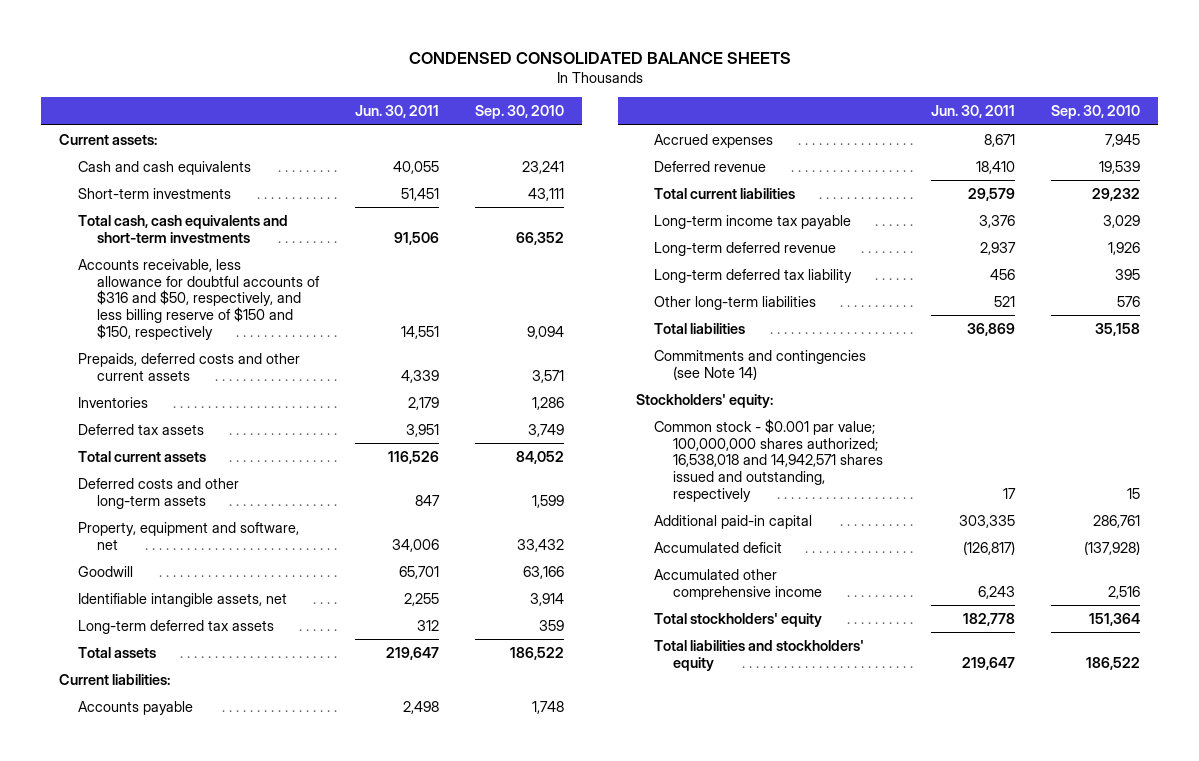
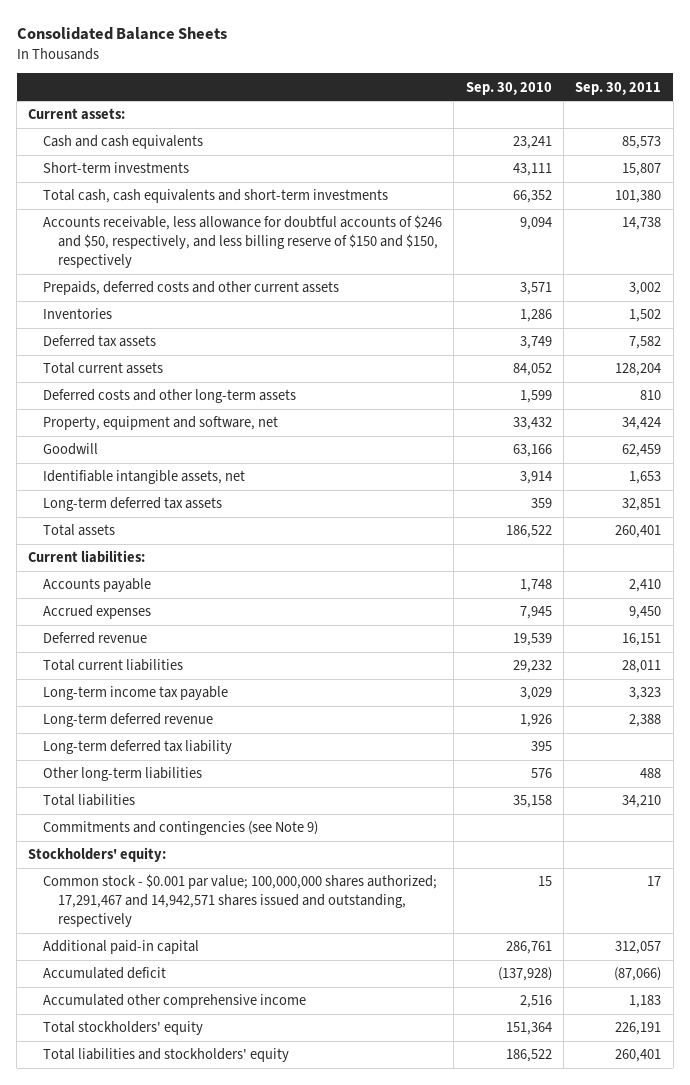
[408,51,791,64] CONDENSED CONSOLIDATED BALANCE SHEETS -> [16,27,227,41] Consolidated Balance Sheets
[354,105,439,119] Jun. 30, 2011 -> none
none -> [575,81,662,95] Sep. 30, 2011
[78,258,320,340] Accounts receivable, less allowance for doubtful accounts of $316 and $50, respectively, and less billing reserve of $150 and $150, respectively -> [43,215,443,268] Accounts receivable, less allowance for doubtful accounts of $246 and $50, respectively, and less billing reserve of $150 and $150, respectively
[654,349,867,380] Commitments and contingencies (see Note 14) -> [43,821,319,836] Commitments and contingencies (see Note 9)
[654,418,884,502] Common stock - $0.001 par value; 100,000,000 shares authorized; 16,538,018 and 14,942,571 shares issued and outstanding, respectively -> [43,874,438,927] Common stock - $0.001 par value; 100,000,000 shares authorized; 17,291,467 and 14,942,571 shares issued and outstanding, respectively

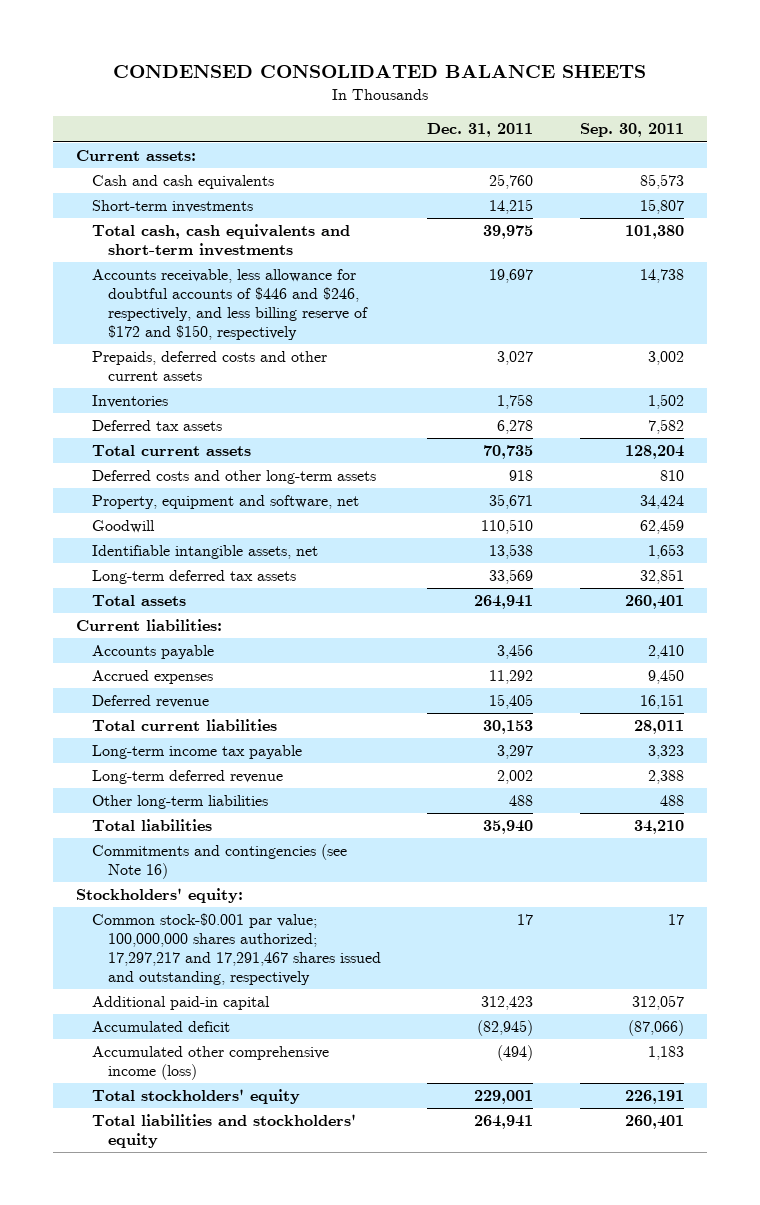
[16,27,227,41] Consolidated Balance Sheets -> [113,65,647,79] CONDENSED CONSOLIDATED BALANCE SHEETS
[465,81,552,95] Sep. 30, 2010 -> none
none -> [427,123,534,138] Dec. 31, 2011
[43,215,443,268] Accounts receivable, less allowance for doubtful accounts of $246 and $50, respectively, and less billing reserve of $150 and $150, respectively -> [92,269,369,340] Accounts receivable, less allowance for doubtful accounts of $446 and $246, respectively, and less billing reserve of $172 and $150, respectively
[43,740,233,755] Long-term deferred tax liability -> none
[43,821,319,836] Commitments and contingencies (see Note 9) -> [92,844,348,880] Commitments and contingencies (see Note 16)
[43,874,438,927] Common stock - $0.001 par value; 100,000,000 shares authorized; 17,291,467 and 14,942,571 shares issued and outstanding, respectively -> [92,913,382,985] Common stock-$0.001 par value; 100,000,000 shares authorized; 17,297,217 and 17,291,467 shares issued and outstanding, respectively
[43,994,307,1009] Accumulated other comprehensive income -> [92,1046,330,1081] Accumulated other comprehensive income (loss)

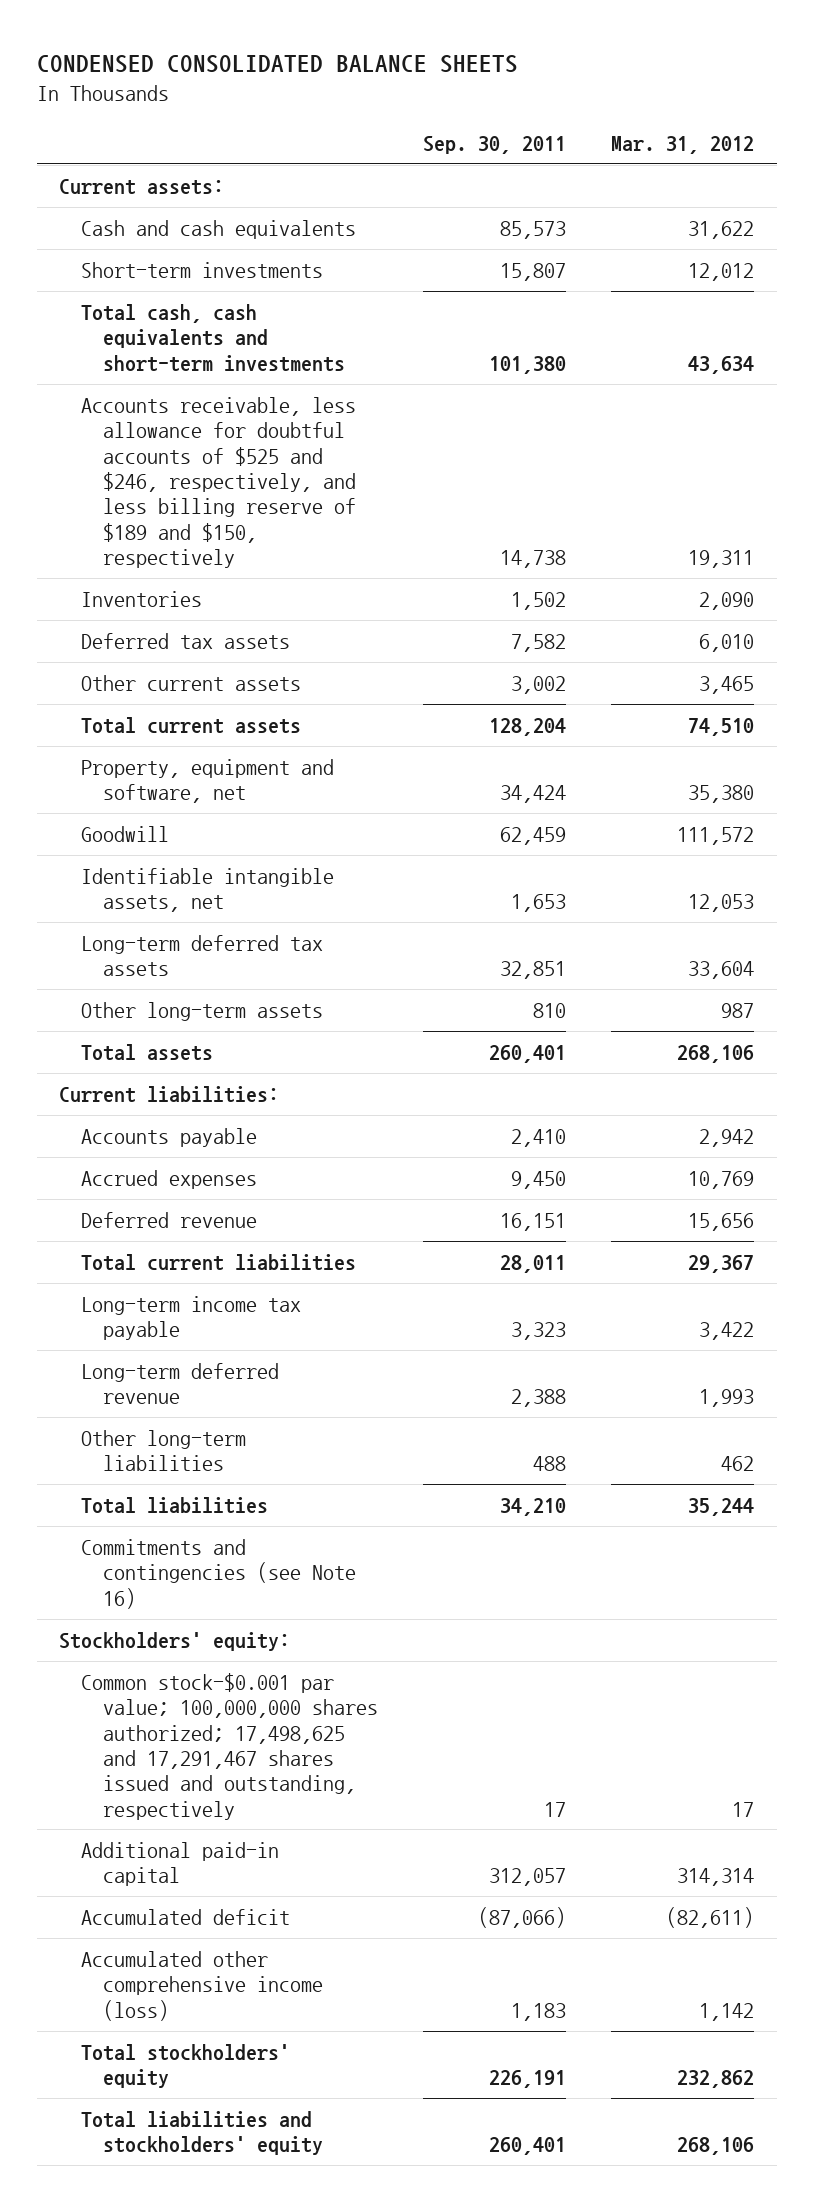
[427,123,534,138] Dec. 31, 2011 -> none
none -> [611,135,755,154] Mar. 31, 2012
[92,351,328,382] Prepaids, deferred costs and other current assets -> none
[92,269,369,340] Accounts receivable, less allowance for doubtful accounts of $446 and $246, respectively, and less billing reserve of $172 and $150, respectively -> [81,396,357,568] Accounts receivable, less allowance for doubtful accounts of $525 and $246, respectively, and less billing reserve of $189 and $150, respectively
none -> [81,674,302,691] Other current assets
[92,470,377,485] Deferred costs and other long-term assets -> none
none -> [81,1001,324,1021] Other long-term assets
[92,913,382,985] Common stock-$0.001 par value; 100,000,000 shares authorized; 17,297,217 and 17,291,467 shares issued and outstanding, respectively -> [81,1672,379,1820] Common stock-$0.001 par value; 100,000,000 shares authorized; 17,498,625 and 17,291,467 shares issued and outstanding, respectively

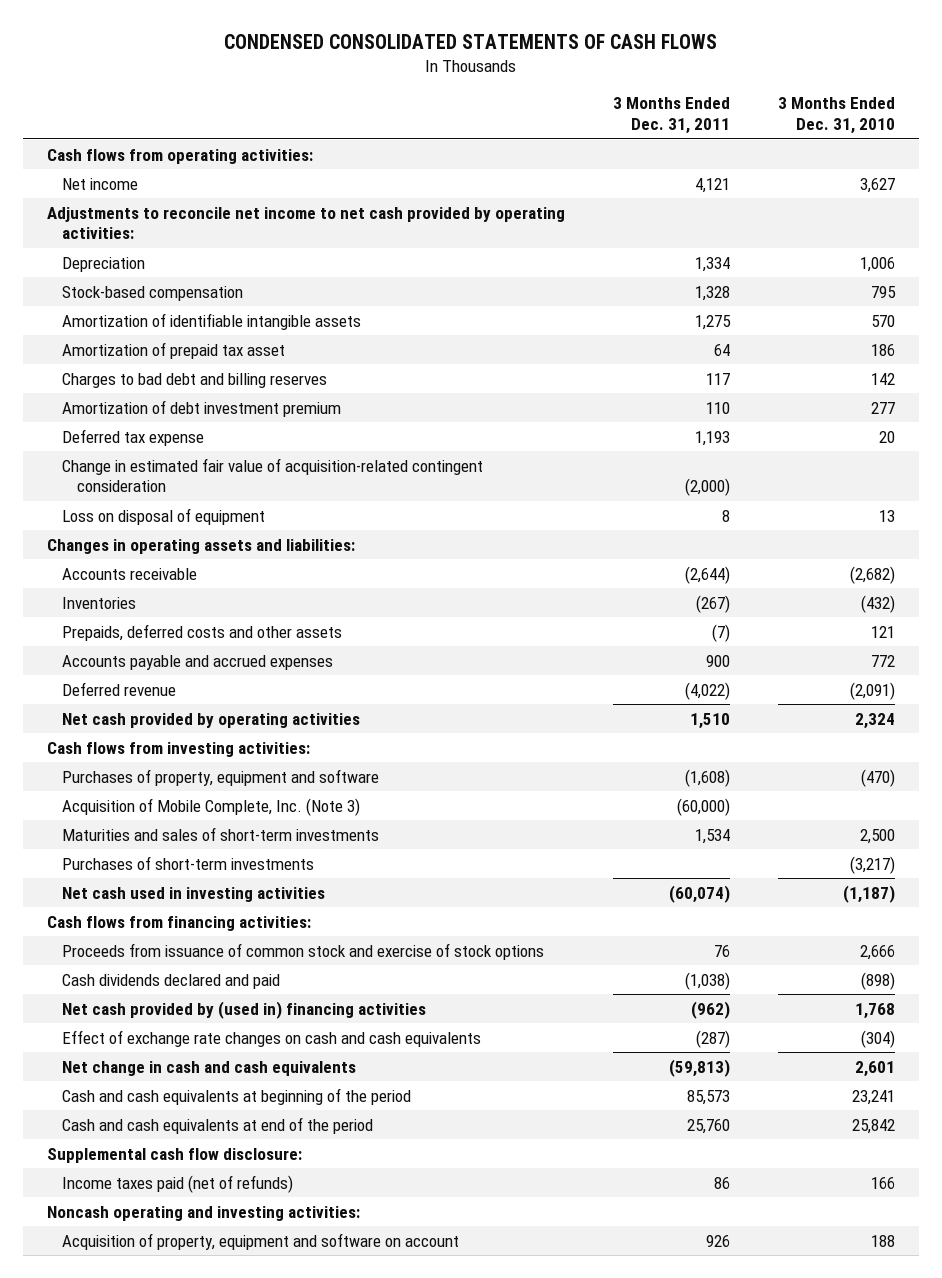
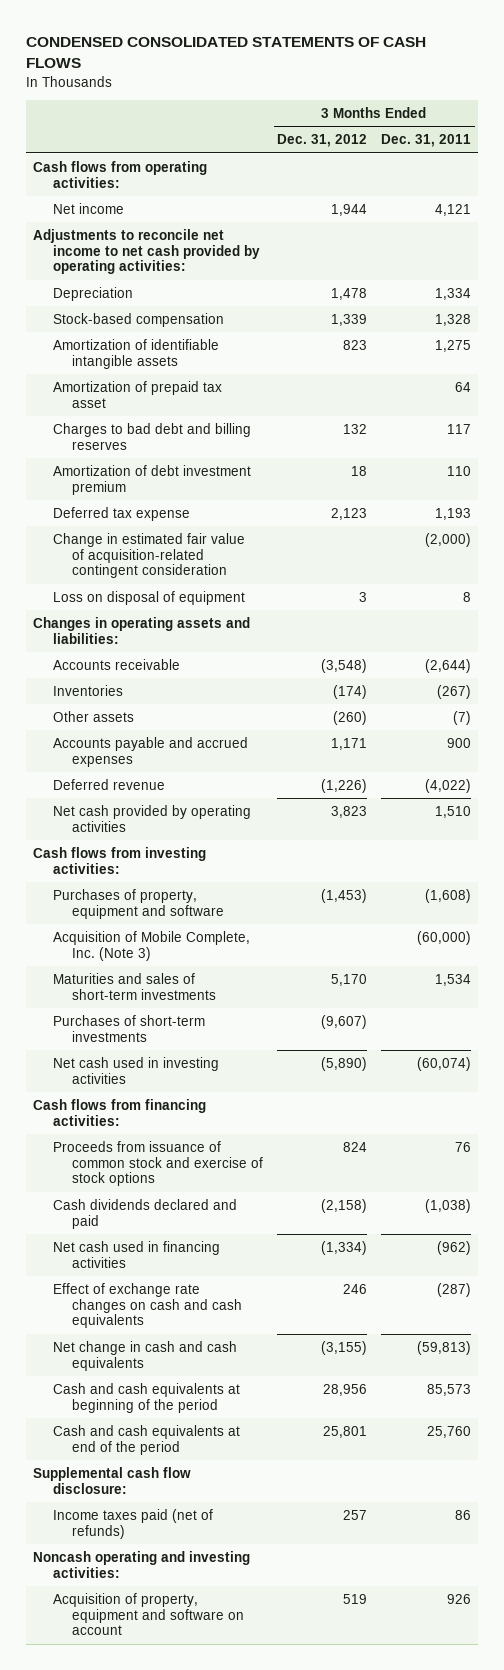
[778,97,896,134] 3 Months Ended Dec. 31, 2010 -> none
none -> [277,134,368,148] Dec. 31, 2012
[61,623,342,641] Prepaids, deferred costs and other assets -> [52,710,134,722] Other assets
[61,1000,426,1019] Net cash provided by (used in) financing activities -> [52,1240,220,1268] Net cash used in financing activities

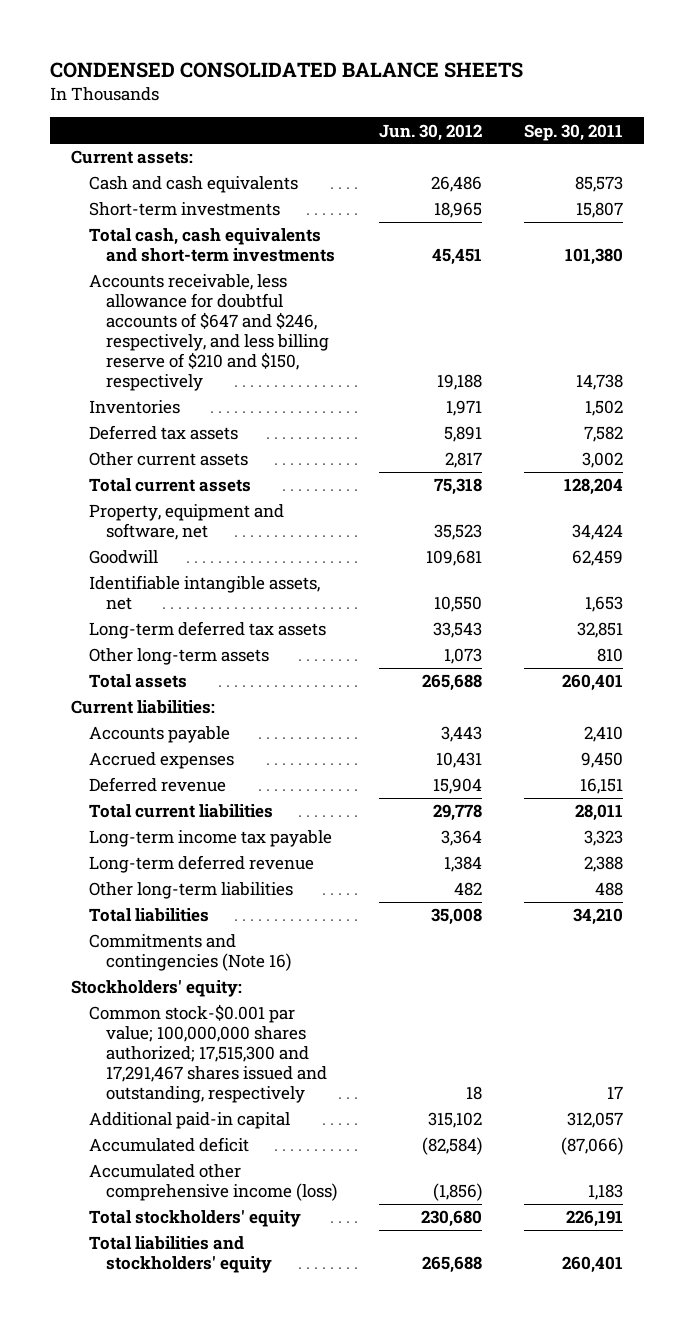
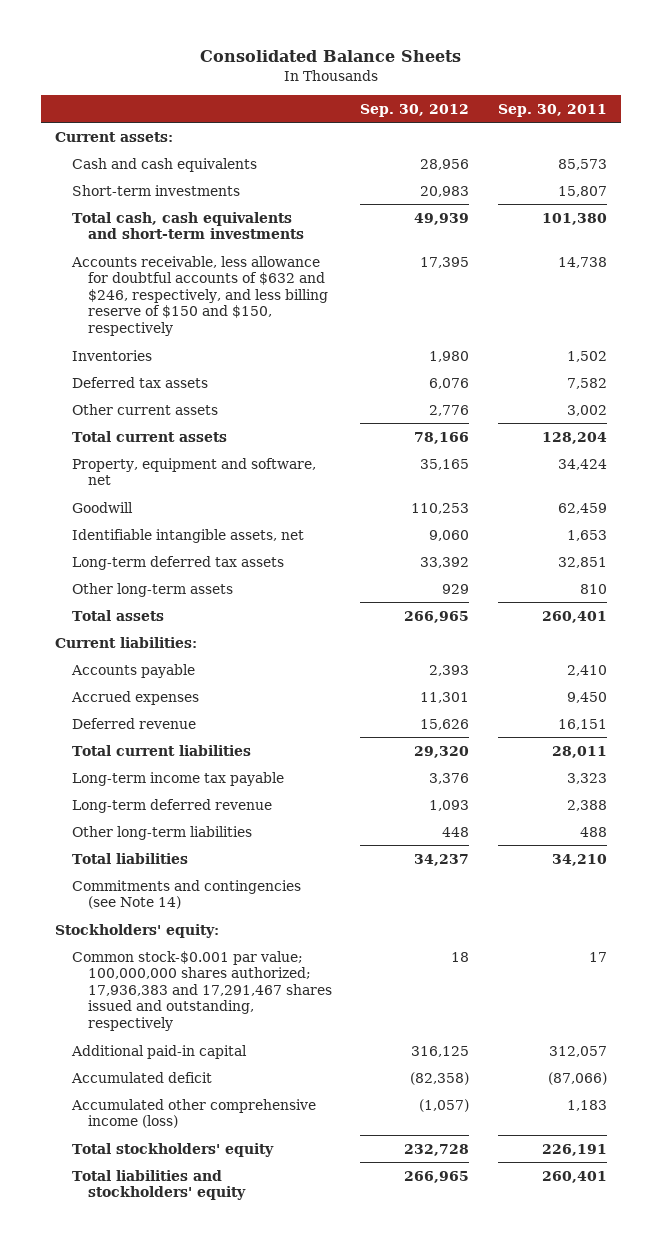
[50,61,524,78] CONDENSED CONSOLIDATED BALANCE SHEETS -> [200,50,462,63] Consolidated Balance Sheets
[379,123,483,141] Jun. 30, 2012 -> none
none -> [360,103,470,117] Sep. 30, 2012
[88,274,330,392] Accounts receivable, less allowance for doubtful accounts of $647 and $246, respectively, and less billing reserve of $210 and $150, respectively -> [70,255,328,337] Accounts receivable, less allowance for doubtful accounts of $632 and $246, respectively, and less billing reserve of $150 and $150, respectively
[88,934,292,972] Commitments and contingencies (Note 16) -> [71,879,301,910] Commitments and contingencies (see Note 14)
[88,1004,328,1104] Common stock-$0.001 par value; 100,000,000 shares authorized; 17,515,300 and 17,291,467 shares issued and outstanding, respectively -> [71,950,332,1032] Common stock-$0.001 par value; 100,000,000 shares authorized; 17,936,383 and 17,291,467 shares issued and outstanding, respectively

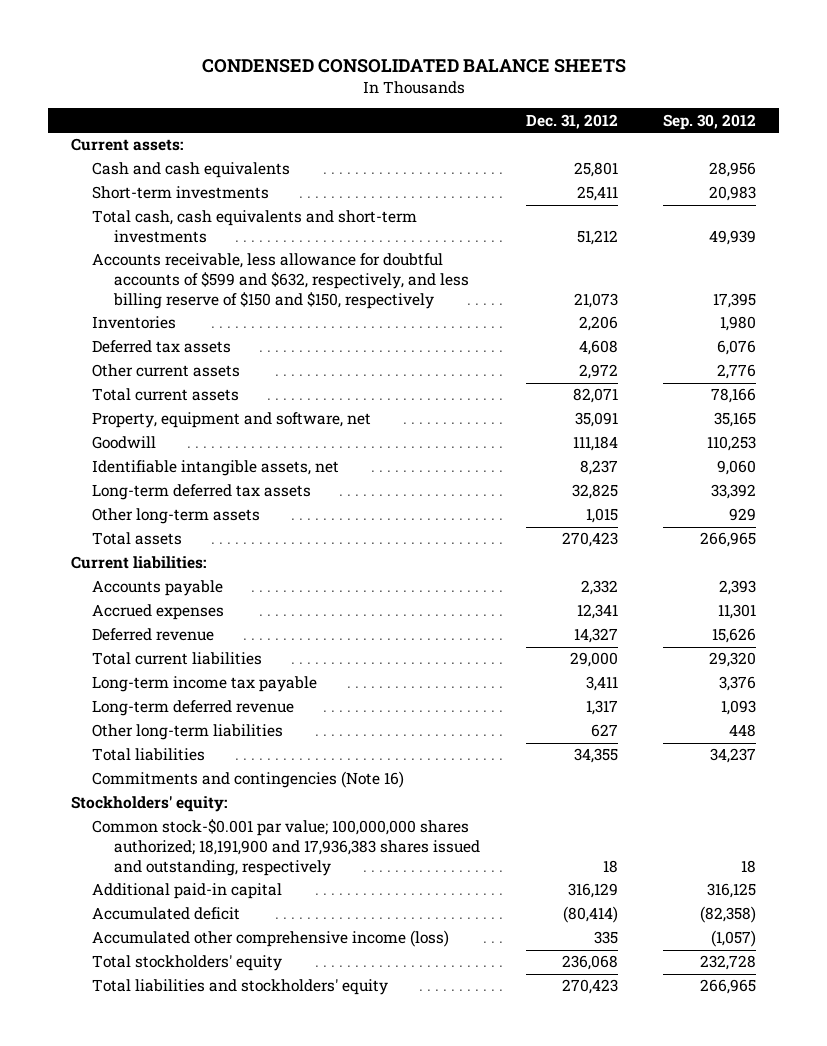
[200,50,462,63] Consolidated Balance Sheets -> [201,58,626,73] CONDENSED CONSOLIDATED BALANCE SHEETS
[498,103,608,117] Sep. 30, 2011 -> none
none -> [525,113,618,129] Dec. 31, 2012
[70,255,328,337] Accounts receivable, less allowance for doubtful accounts of $632 and $246, respectively, and less billing reserve of $150 and $150, respectively -> [92,253,469,309] Accounts receivable, less allowance for doubtful accounts of $599 and $632, respectively, and less billing reserve of $150 and $150, respectively
[71,879,301,910] Commitments and contingencies (see Note 14) -> [92,771,405,789] Commitments and contingencies (Note 16)
[71,950,332,1032] Common stock-$0.001 par value; 100,000,000 shares authorized; 17,936,383 and 17,291,467 shares issued and outstanding, respectively -> [92,819,480,876] Common stock-$0.001 par value; 100,000,000 shares authorized; 18,191,900 and 17,936,383 shares issued and outstanding, respectively

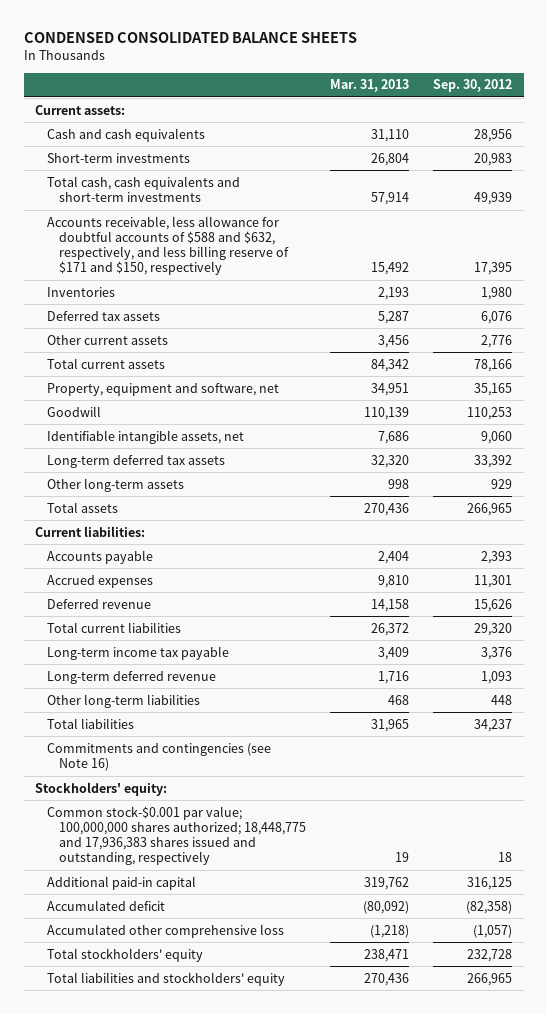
[525,113,618,129] Dec. 31, 2012 -> none
none -> [330,79,410,93] Mar. 31, 2013
[92,253,469,309] Accounts receivable, less allowance for doubtful accounts of $599 and $632, respectively, and less billing reserve of $150 and $150, respectively -> [47,215,290,276] Accounts receivable, less allowance for doubtful accounts of $588 and $632, respectively, and less billing reserve of $171 and $150, respectively
[92,771,405,789] Commitments and contingencies (Note 16) -> [47,742,272,771] Commitments and contingencies (see Note 16)
[92,819,480,876] Common stock-$0.001 par value; 100,000,000 shares authorized; 18,191,900 and 17,936,383 shares issued and outstanding, respectively -> [47,805,307,866] Common stock-$0.001 par value; 100,000,000 shares authorized; 18,448,775 and 17,936,383 shares issued and outstanding, respectively
[92,930,450,948] Accumulated other comprehensive income (loss) -> [47,923,285,938] Accumulated other comprehensive loss

